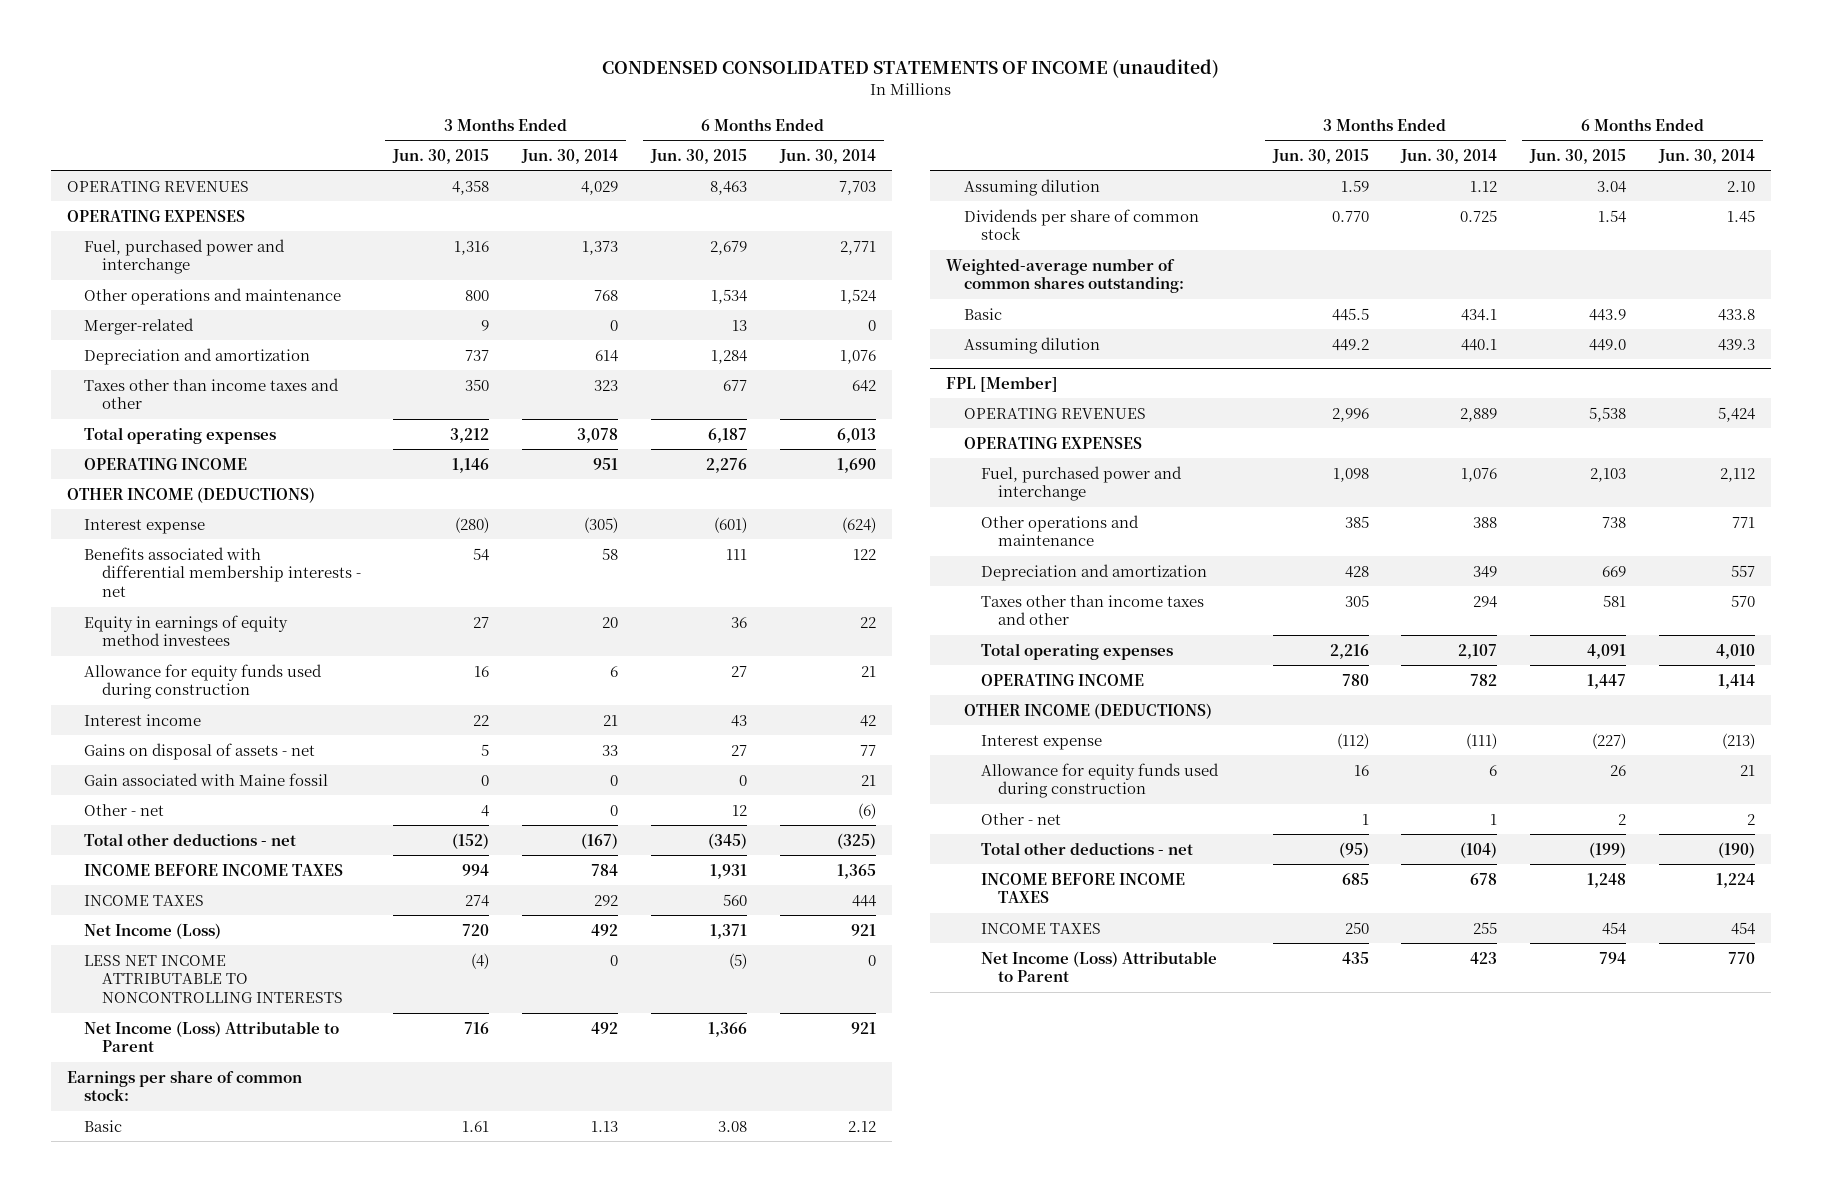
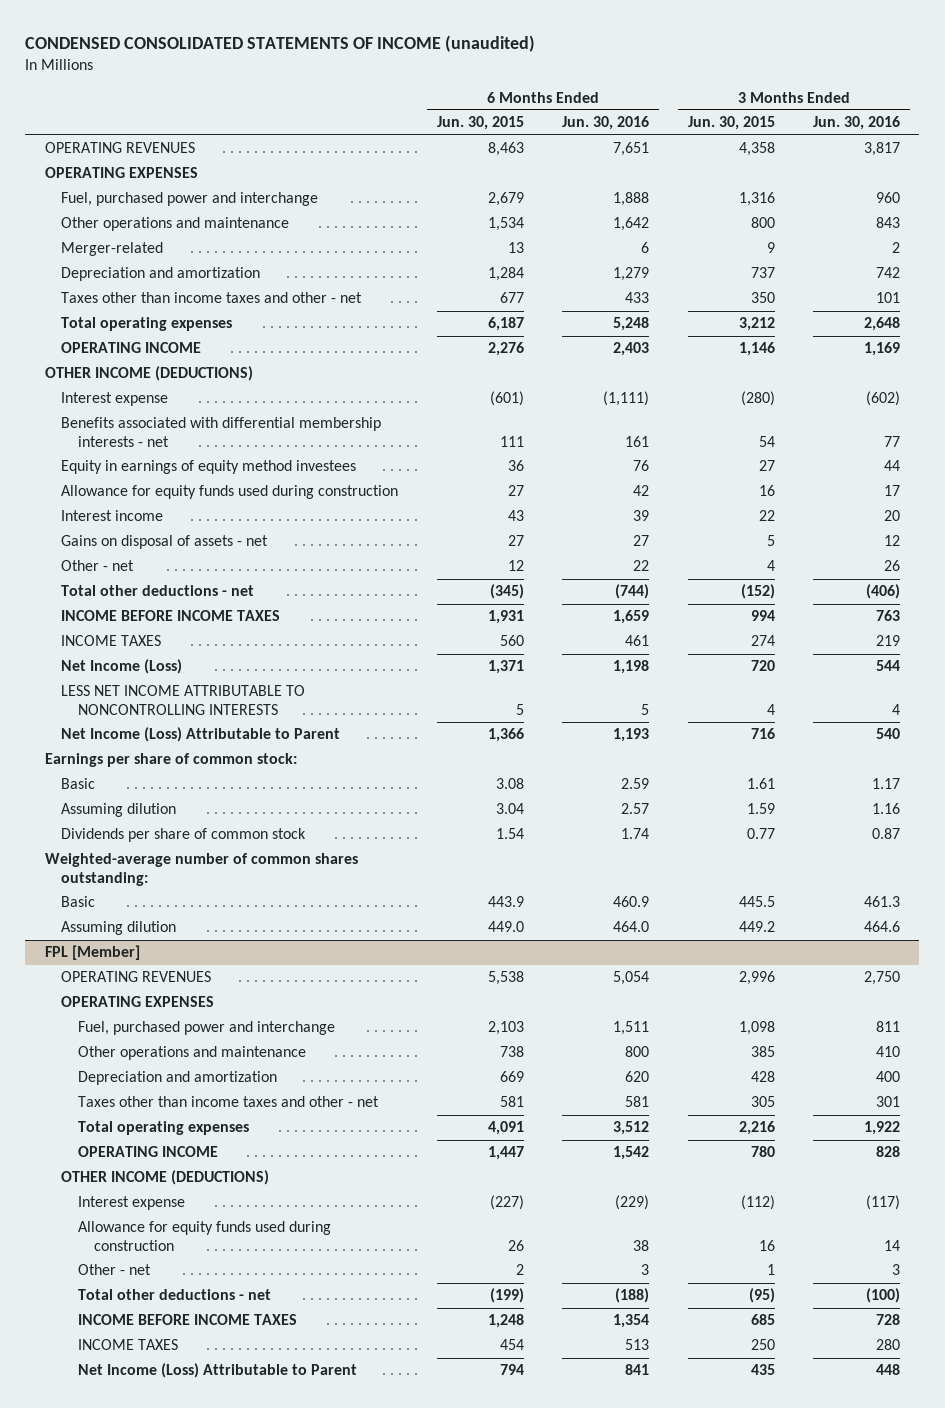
[521,148,619,164] Jun. 30, 2014 -> none
[778,148,876,164] Jun. 30, 2014 -> none
none -> [562,116,650,131] Jun. 30, 2016
none -> [813,116,901,131] Jun. 30, 2016
[84,377,340,410] Taxes other than income taxes and other -> [61,292,363,304] Taxes other than income taxes and other - net
[84,772,329,786] Gain associated with Maine fossil -> none
[471,952,490,969] (4) -> [766,703,775,715] 4
[728,952,747,969] (5) -> [515,703,524,715] 5
[1331,210,1369,222] 0.770 -> [746,828,775,840] 0.77
[981,594,1205,626] Taxes other than income taxes and other -> [77,1096,379,1108] Taxes other than income taxes and other - net

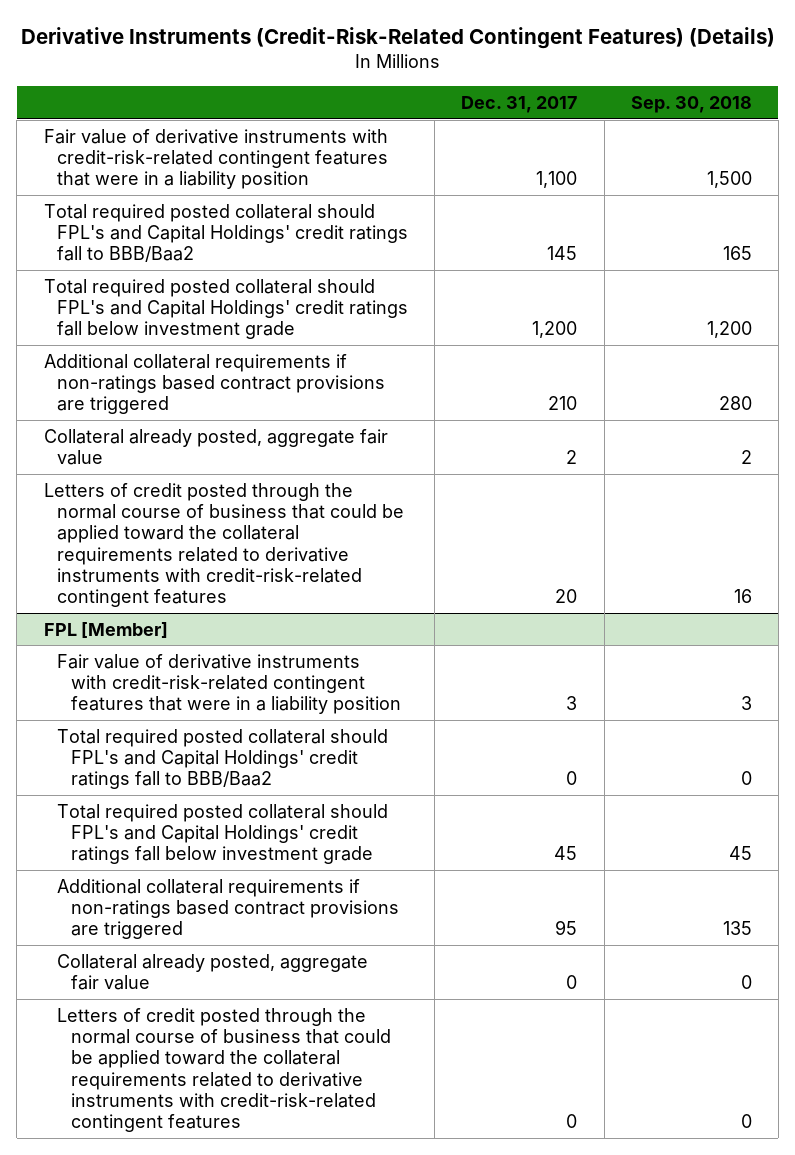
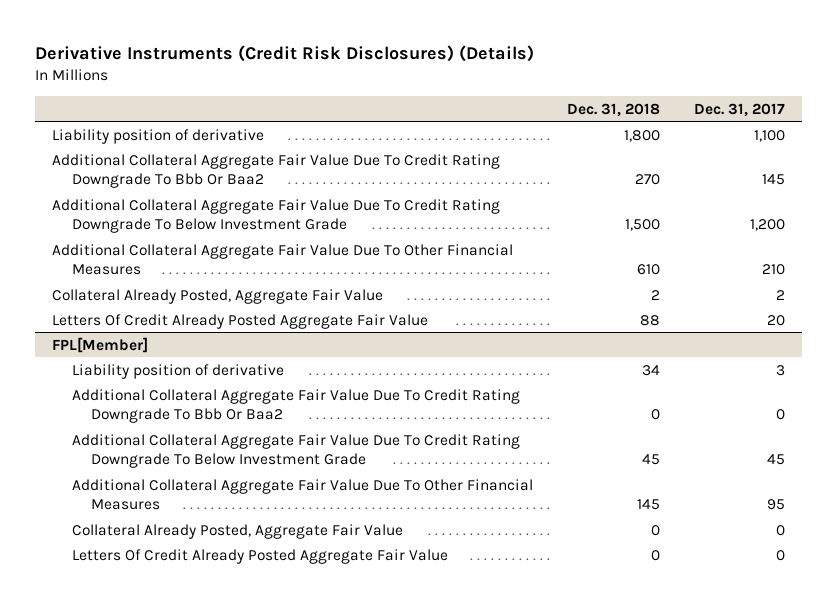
[20,27,775,50] Derivative Instruments (Credit-Risk-Related Contingent Features) (Details) -> [35,45,535,63] Derivative Instruments (Credit Risk Disclosures) (Details)
[630,95,752,113] Sep. 30, 2018 -> none
none -> [566,102,660,117] Dec. 31, 2018
[43,128,389,190] Fair value of derivative instruments with credit-risk-related contingent features that were in a liability position -> [52,128,265,144] Liability position of derivative
[43,203,409,263] Total required posted collateral should FPL's and Capital Holdings' credit ratings fall to BBB/Baa2 -> [52,153,501,189] Additional Collateral Aggregate Fair Value Due To Credit Rating Downgrade To Bbb Or Baa2
[43,278,409,340] Total required posted collateral should FPL's and Capital Holdings' credit ratings fall below investment grade -> [52,198,501,234] Additional Collateral Aggregate Fair Value Due To Credit Rating Downgrade To Below Investment Grade
[43,353,386,415] Additional collateral requirements if non-ratings based contract provisions are triggered -> [52,243,514,276] Additional Collateral Aggregate Fair Value Due To Other Financial Measures
[43,428,388,466] Collateral already posted, aggregate fair value -> [52,288,384,304] Collateral Already Posted, Aggregate Fair Value
[43,482,405,608] Letters of credit posted through the normal course of business that could be applied toward the collateral requirements related to derivative instruments with credit-risk-related contingent features -> [52,313,429,329] Letters Of Credit Already Posted Aggregate Fair Value
[43,621,168,639] FPL [Member] -> [52,336,149,353] FPL[Member]
[57,653,401,715] Fair value of derivative instruments with credit-risk-related contingent features that were in a liability position -> [71,363,284,379] Liability position of derivative
[57,728,389,790] Total required posted collateral should FPL's and Capital Holdings' credit ratings fall to BBB/Baa2 -> [71,388,520,424] Additional Collateral Aggregate Fair Value Due To Credit Rating Downgrade To Bbb Or Baa2
[57,803,389,865] Total required posted collateral should FPL's and Capital Holdings' credit ratings fall below investment grade -> [71,433,520,469] Additional Collateral Aggregate Fair Value Due To Credit Rating Downgrade To Below Investment Grade
[57,878,399,940] Additional collateral requirements if non-ratings based contract provisions are triggered -> [71,478,533,511] Additional Collateral Aggregate Fair Value Due To Other Financial Measures
[57,953,369,991] Collateral already posted, aggregate fair value -> [71,523,403,539] Collateral Already Posted, Aggregate Fair Value
[57,1007,391,1133] Letters of credit posted through the normal course of business that could be applied toward the collateral requirements related to derivative instruments with credit-risk-related contingent features -> [71,548,448,564] Letters Of Credit Already Posted Aggregate Fair Value

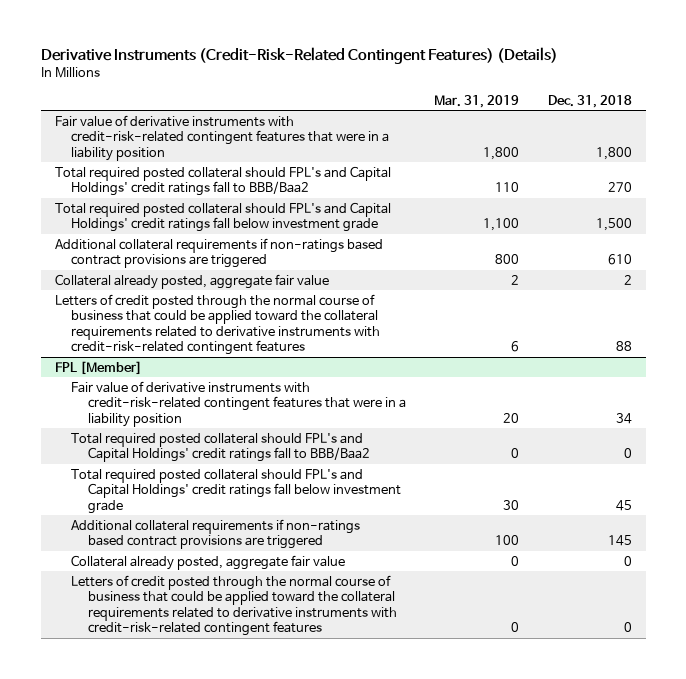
[35,45,535,63] Derivative Instruments (Credit Risk Disclosures) (Details) -> [40,47,558,65] Derivative Instruments (Credit-Risk-Related Contingent Features) (Details)
[694,102,786,117] Dec. 31, 2017 -> none
none -> [434,94,520,108] Mar. 31, 2019
[52,128,265,144] Liability position of derivative -> [54,114,390,161] Fair value of derivative instruments with credit-risk-related contingent features that were in a liability position
[52,153,501,189] Additional Collateral Aggregate Fair Value Due To Credit Rating Downgrade To Bbb Or Baa2 -> [54,165,391,197] Total required posted collateral should FPL's and Capital Holdings' credit ratings fall to BBB/Baa2
[52,198,501,234] Additional Collateral Aggregate Fair Value Due To Credit Rating Downgrade To Below Investment Grade -> [54,201,391,233] Total required posted collateral should FPL's and Capital Holdings' credit ratings fall below investment grade
[52,243,514,276] Additional Collateral Aggregate Fair Value Due To Other Financial Measures -> [54,237,383,269] Additional collateral requirements if non-ratings based contract provisions are triggered
[52,288,384,304] Collateral Already Posted, Aggregate Fair Value -> [54,273,329,289] Collateral already posted, aggregate fair value
[52,313,429,329] Letters Of Credit Already Posted Aggregate Fair Value -> [54,293,381,356] Letters of credit posted through the normal course of business that could be applied toward the collateral requirements related to derivative instruments with credit-risk-related contingent features
[52,336,149,353] FPL[Member] -> [54,360,142,375] FPL [Member]
[71,363,284,379] Liability position of derivative -> [71,380,407,427] Fair value of derivative instruments with credit-risk-related contingent features that were in a liability position
[71,388,520,424] Additional Collateral Aggregate Fair Value Due To Credit Rating Downgrade To Bbb Or Baa2 -> [71,432,371,463] Total required posted collateral should FPL's and Capital Holdings' credit ratings fall to BBB/Baa2
[71,433,520,469] Additional Collateral Aggregate Fair Value Due To Credit Rating Downgrade To Below Investment Grade -> [71,468,402,514] Total required posted collateral should FPL's and Capital Holdings' credit ratings fall below investment grade
[71,478,533,511] Additional Collateral Aggregate Fair Value Due To Other Financial Measures -> [71,518,361,550] Additional collateral requirements if non-ratings based contract provisions are triggered
[71,523,403,539] Collateral Already Posted, Aggregate Fair Value -> [71,554,346,570] Collateral already posted, aggregate fair value
[71,548,448,564] Letters Of Credit Already Posted Aggregate Fair Value -> [71,574,398,637] Letters of credit posted through the normal course of business that could be applied toward the collateral requirements related to derivative instruments with credit-risk-related contingent features

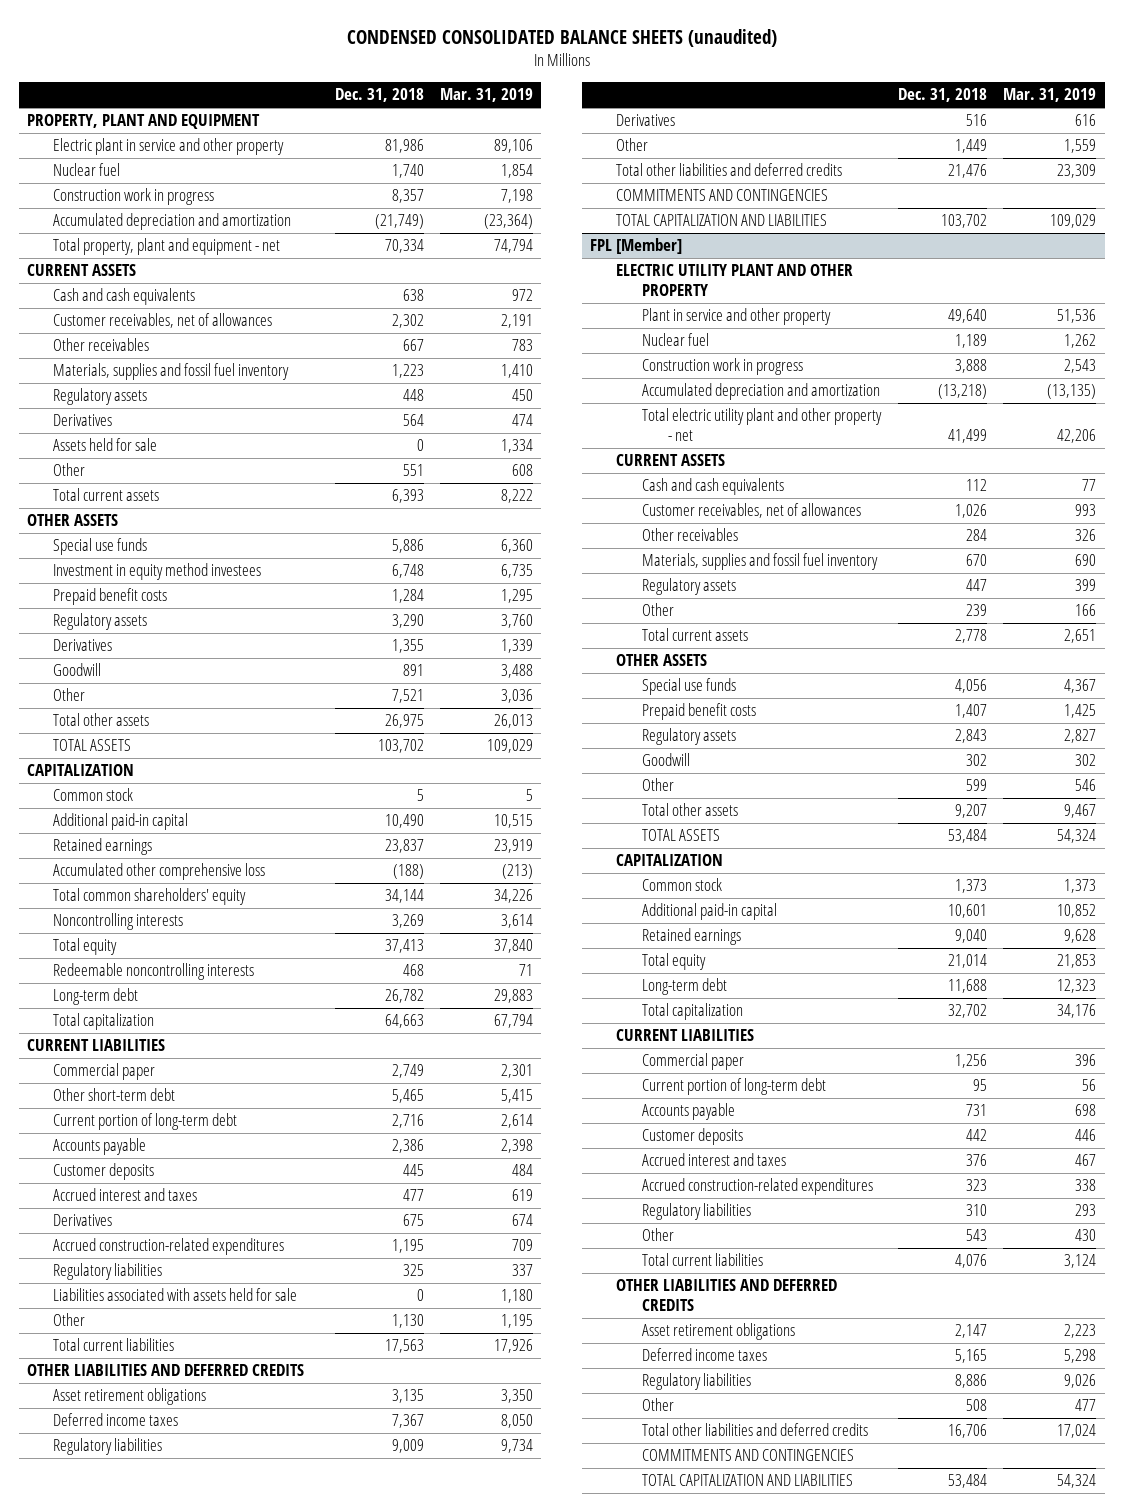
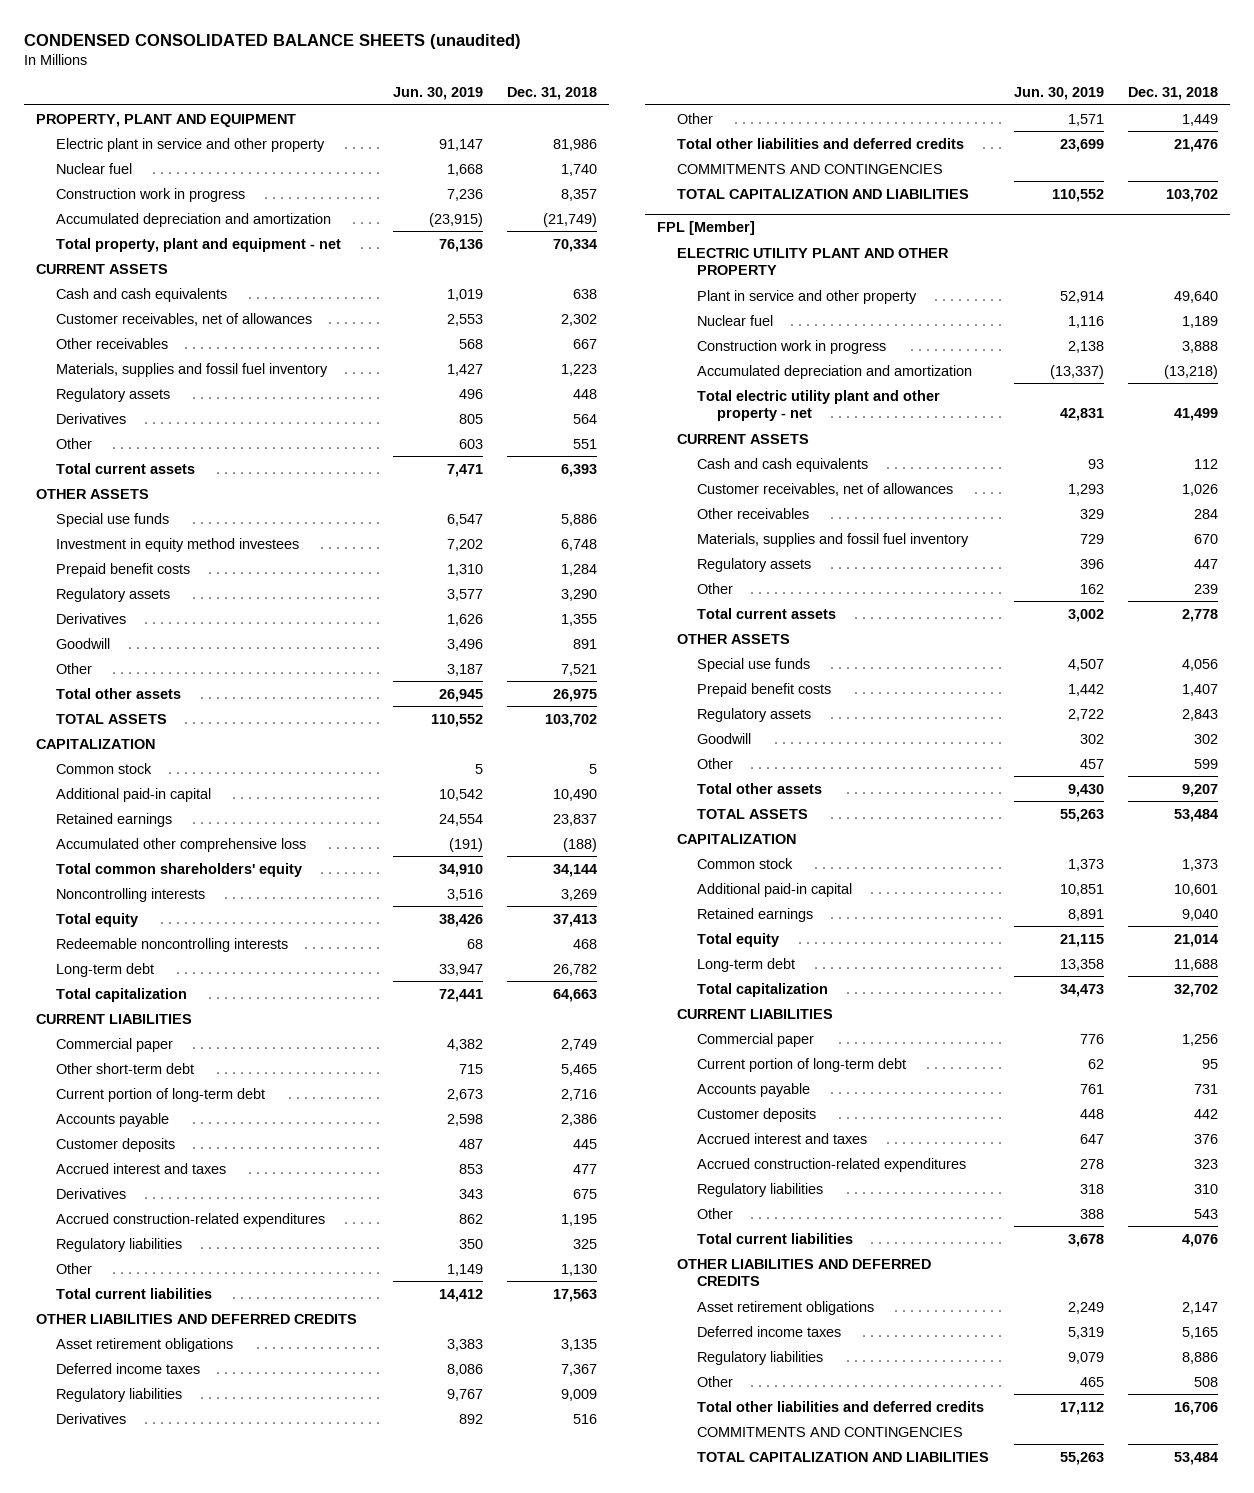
[440,88,534,103] Mar. 31, 2019 -> none
none -> [392,86,483,100] Jun. 30, 2019
[52,438,157,452] Assets held for sale -> none
[52,1288,297,1302] Liabilities associated with assets held for sale -> none

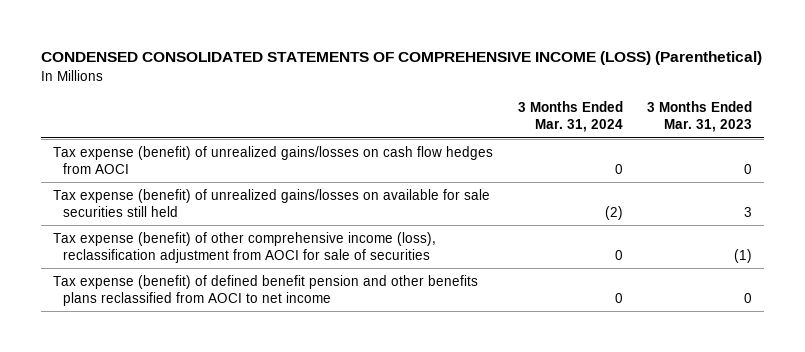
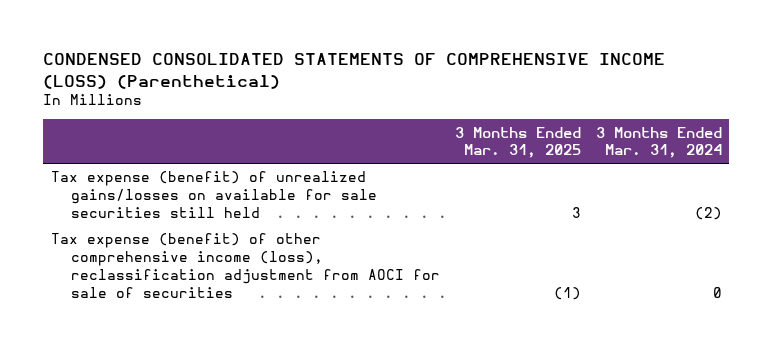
[646,101,752,133] 3 Months Ended Mar. 31, 2023 -> none
none -> [454,126,581,159] 3 Months Ended Mar. 31, 2025
[53,145,494,174] Tax expense (benefit) of unrealized gains/losses on cash flow hedges from AOCI -> none
[53,274,479,306] Tax expense (benefit) of defined benefit pension and other benefits plans reclassified from AOCI to net income -> none

